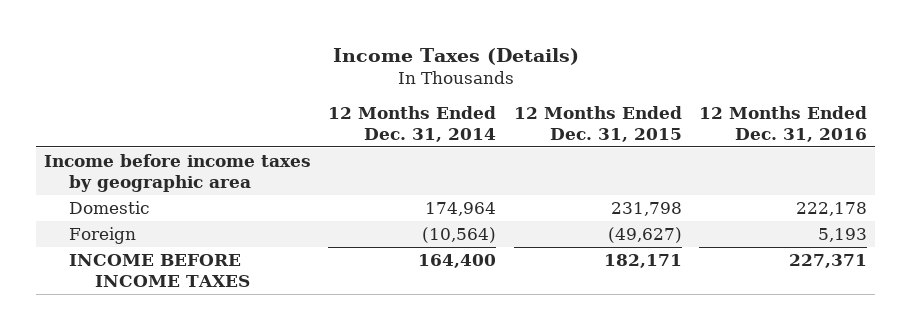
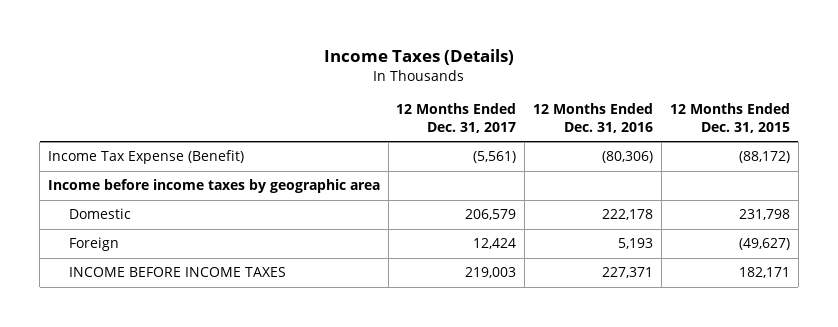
[328,106,497,143] 12 Months Ended Dec. 31, 2014 -> none
none -> [396,103,517,134] 12 Months Ended Dec. 31, 2017
none -> [47,150,244,165] Income Tax Expense (Benefit)

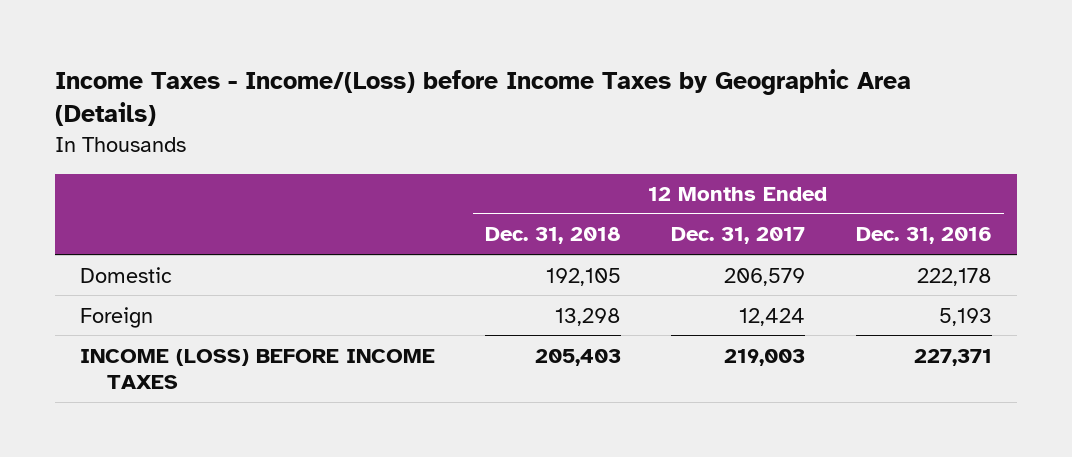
[323,48,514,65] Income Taxes (Details) -> [54,68,911,127] Income Taxes - Income/(Loss) before Income Taxes by Geographic Area (Details)
[669,103,790,134] 12 Months Ended Dec. 31, 2015 -> none
none -> [485,227,622,245] Dec. 31, 2018
[47,150,244,165] Income Tax Expense (Benefit) -> none
[47,179,380,194] Income before income taxes by geographic area -> none
[69,267,287,278] INCOME BEFORE INCOME TAXES -> [79,348,435,390] INCOME (LOSS) BEFORE INCOME TAXES

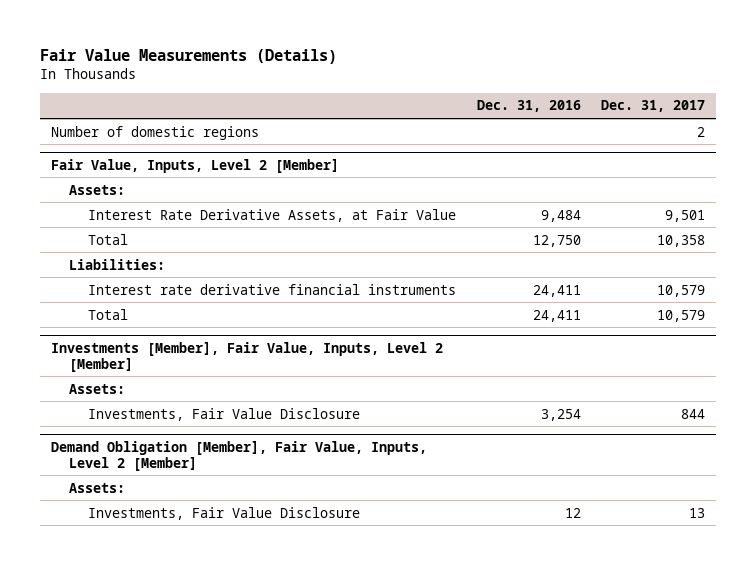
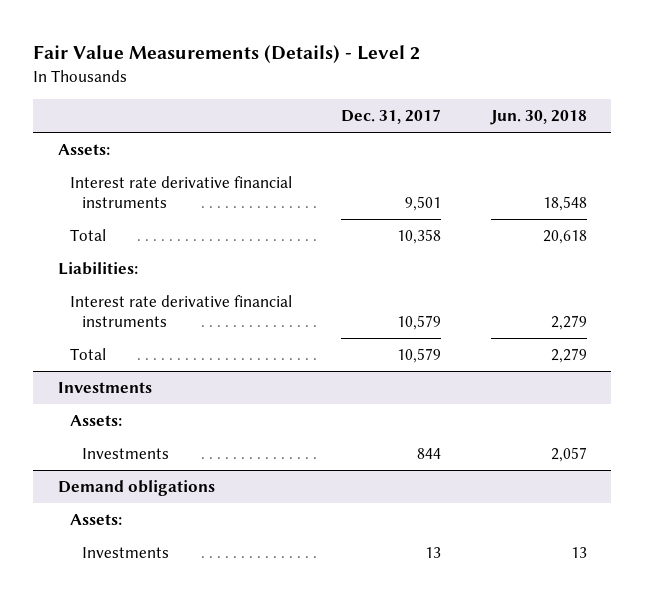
[40,49,338,65] Fair Value Measurements (Details) -> [33,45,421,64] Fair Value Measurements (Details) - Level 2
[476,100,581,113] Dec. 31, 2016 -> none
none -> [489,110,587,126] Jun. 30, 2018
[50,125,259,140] Number of domestic regions -> none
[50,158,339,173] Fair Value, Inputs, Level 2 [Member] -> none
[88,208,457,222] Interest Rate Derivative Assets, at Fair Value -> [70,176,293,208] Interest rate derivative financial instruments
[50,341,443,372] Investments [Member], Fair Value, Inputs, Level 2 [Member] -> none
none -> [57,382,152,394] Investments
[50,440,427,471] Demand Obligation [Member], Fair Value, Inputs, Level 2 [Member] -> none
[88,407,361,421] Investments, Fair Value Disclosure -> [82,448,170,460] Investments
none -> [57,480,215,497] Demand obligations
[88,506,361,520] Investments, Fair Value Disclosure -> [82,547,170,559] Investments

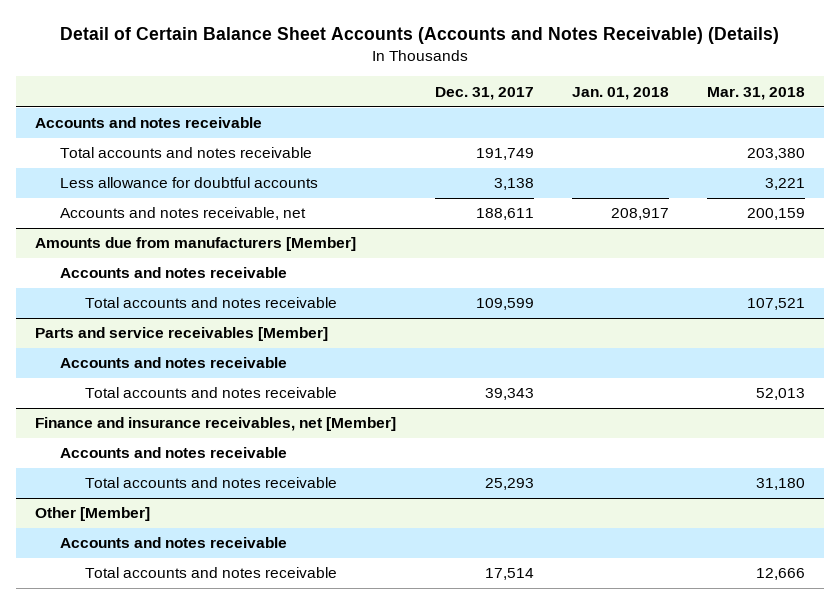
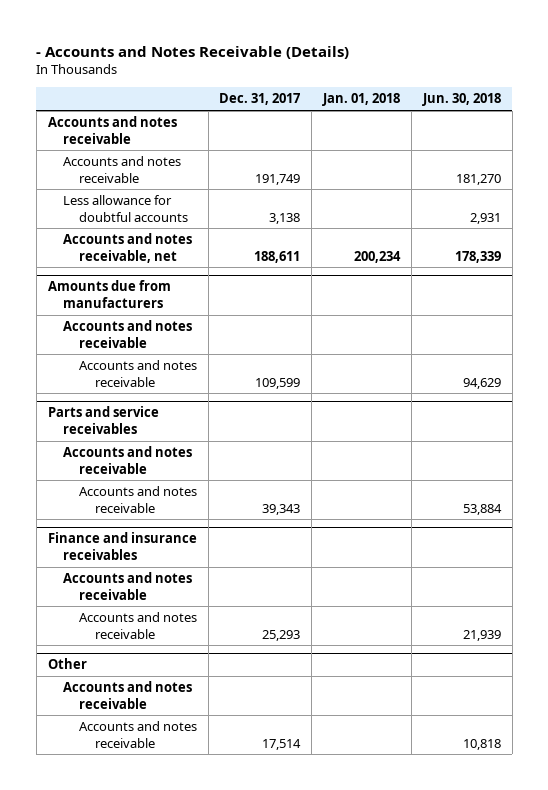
[60,27,780,45] Detail of Certain Balance Sheet Accounts (Accounts and Notes Receivable) (Details) -> [36,45,350,59] - Accounts and Notes Receivable (Details)
[706,86,805,100] Mar. 31, 2018 -> none
none -> [421,93,501,107] Jun. 30, 2018
[59,147,312,159] Total accounts and notes receivable -> [63,156,182,183] Accounts and notes receivable
[610,208,669,221] 208,917 -> [354,250,402,263] 200,234
[35,237,357,252] Amounts due from manufacturers [Member] -> [47,280,171,308] Amounts due from manufacturers
[84,297,337,309] Total accounts and notes receivable -> [78,360,197,387] Accounts and notes receivable
[35,327,329,342] Parts and service receivables [Member] -> [47,406,159,434] Parts and service receivables
[84,387,337,399] Total accounts and notes receivable -> [78,486,197,513] Accounts and notes receivable
[35,417,397,432] Finance and insurance receivables, net [Member] -> [47,532,197,560] Finance and insurance receivables
[84,477,337,489] Total accounts and notes receivable -> [78,612,197,639] Accounts and notes receivable
[35,507,151,522] Other [Member] -> [47,658,87,670] Other
[84,567,337,579] Total accounts and notes receivable -> [78,721,197,748] Accounts and notes receivable

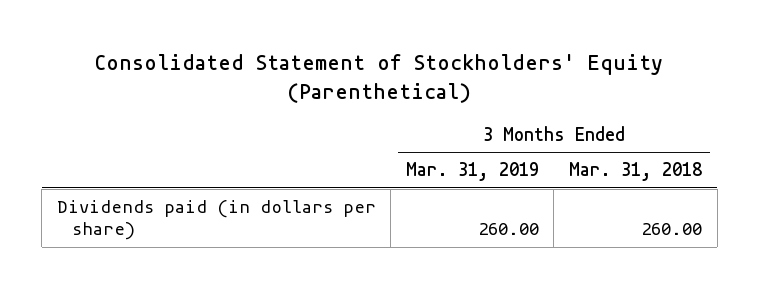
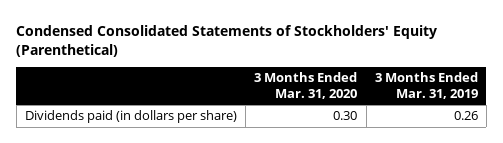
[94,54,664,103] Consolidated Statement of Stockholders' Equity (Parenthetical) -> [16,24,438,57] Condensed Consolidated Statements of Stockholders' Equity (Parenthetical)
[569,162,703,182] Mar. 31, 2018 -> none
none -> [254,72,358,99] 3 Months Ended Mar. 31, 2020
[477,223,539,236] 260.00 -> [453,111,478,121] 0.26

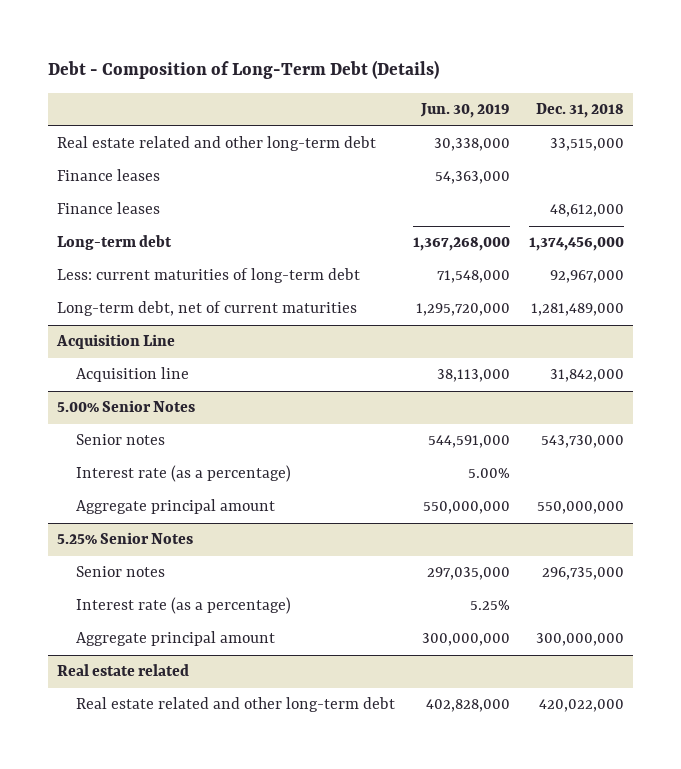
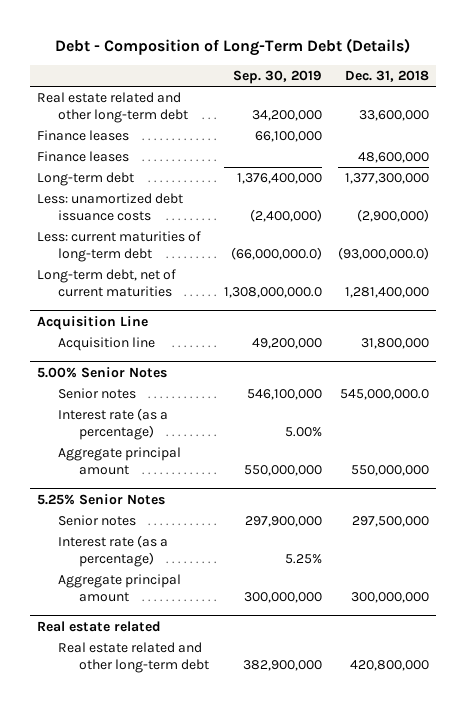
[420,103,511,119] Jun. 30, 2019 -> none
none -> [233,69,323,84] Sep. 30, 2019
[549,138,624,152] 33,515,000 -> [358,110,429,122] 33,600,000
[549,204,624,218] 48,612,000 -> [357,151,429,163] 48,600,000
[528,237,624,252] 1,374,456,000 -> [344,172,429,184] 1,377,300,000
none -> [37,192,184,222] Less: unamortized debt issuance costs
[549,270,624,284] 92,967,000 -> [337,247,429,261] (93,000,000.0)
[530,303,624,317] 1,281,489,000 -> [344,287,429,299] 1,281,400,000
[549,369,624,383] 31,842,000 -> [360,337,429,349] 31,800,000
[540,435,624,449] 543,730,000 -> [339,388,429,400] 545,000,000.0
[541,567,624,581] 296,735,000 -> [351,515,429,527] 297,500,000
[538,699,624,713] 420,022,000 -> [349,660,429,672] 420,800,000

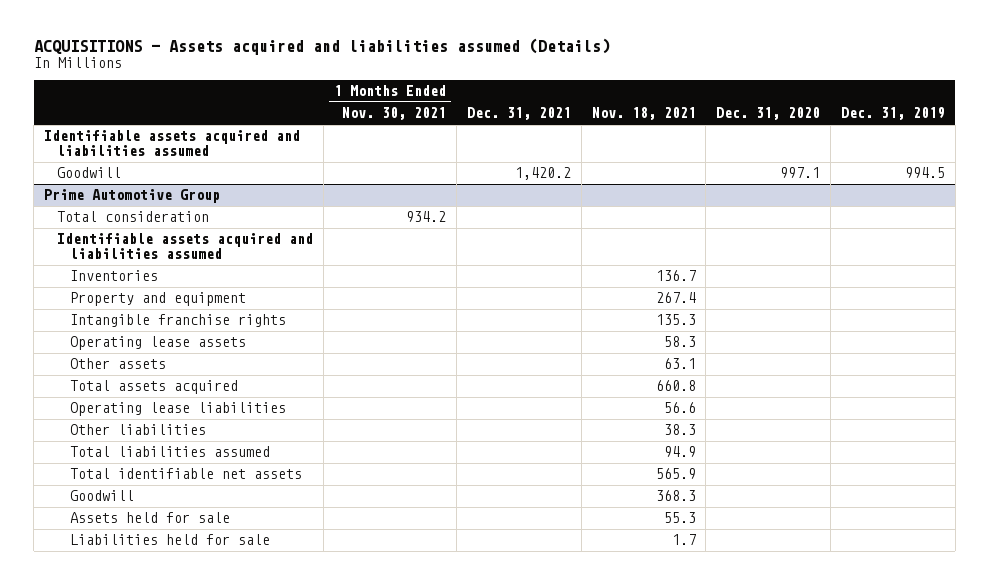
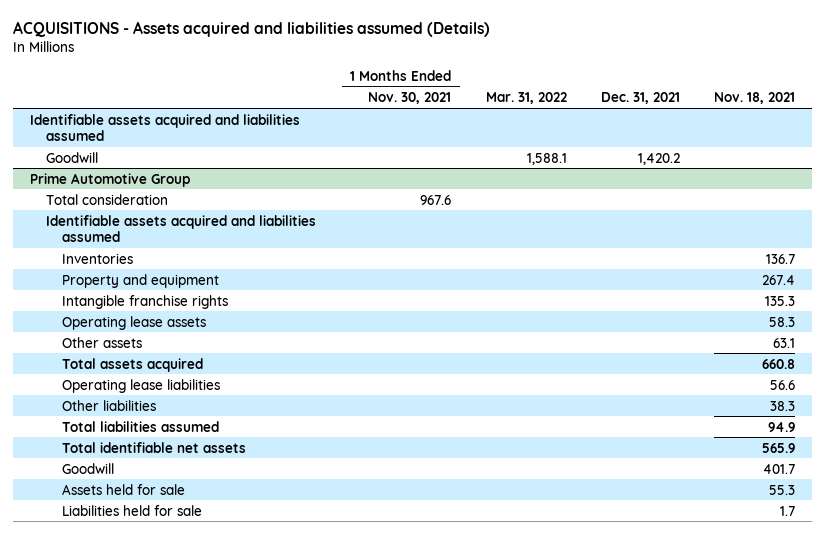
[716,107,821,121] Dec. 31, 2020 -> none
[841,107,946,121] Dec. 31, 2019 -> none
none -> [485,92,567,105] Mar. 31, 2022
[405,211,446,223] 934.2 -> [420,194,452,205] 967.6
[655,490,696,502] 368.3 -> [763,463,796,474] 401.7

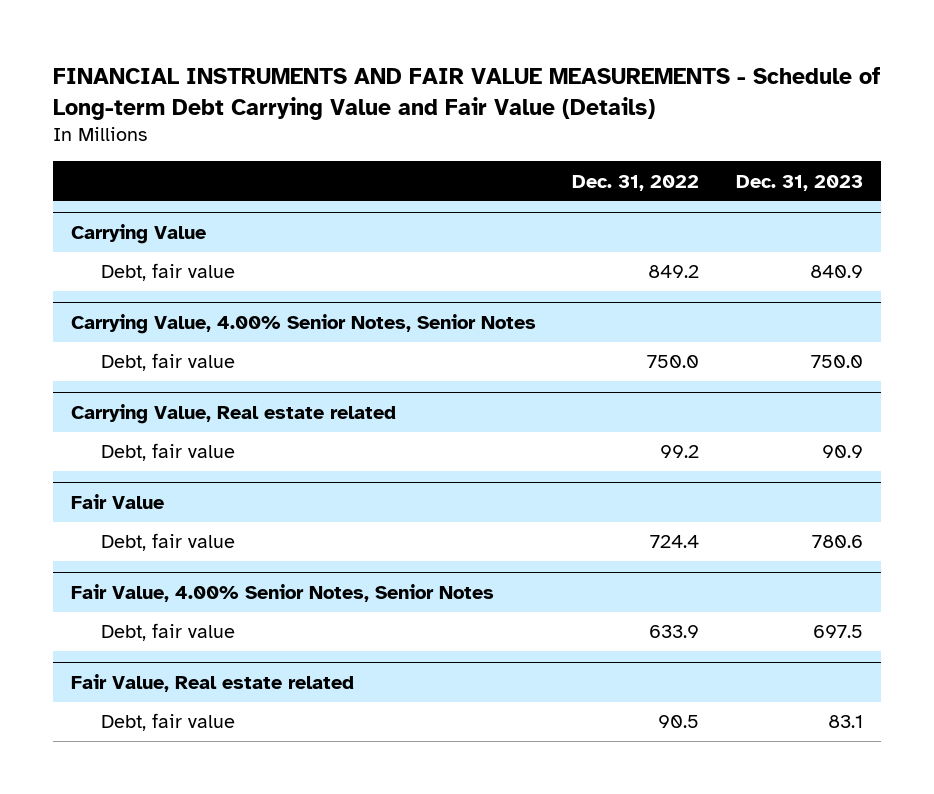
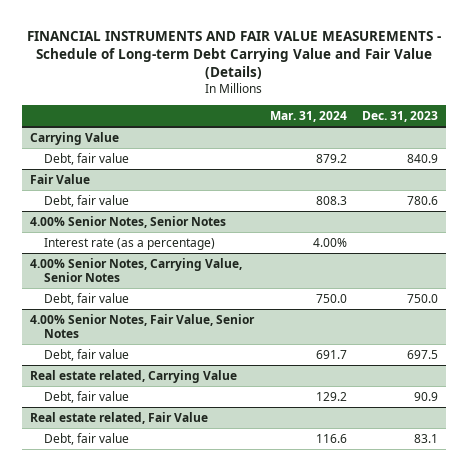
[572,174,700,191] Dec. 31, 2022 -> none
none -> [269,110,347,122] Mar. 31, 2024
[71,314,537,335] Carrying Value, 4.00% Senior Notes, Senior Notes -> none
[100,353,235,372] Debt, fair value -> none
[71,404,397,425] Carrying Value, Real estate related -> none
[100,443,235,462] Debt, fair value -> none
none -> [30,215,227,228] 4.00% Senior Notes, Senior Notes
none -> [44,237,216,250] Interest rate (as a percentage)
none -> [30,257,243,282] 4.00% Senior Notes, Carrying Value, Senior Notes
none -> [44,292,130,305] Debt, fair value
[71,584,495,603] Fair Value, 4.00% Senior Notes, Senior Notes -> [30,313,256,338] 4.00% Senior Notes, Fair Value, Senior Notes
none -> [30,369,238,383] Real estate related, Carrying Value
none -> [44,390,130,403] Debt, fair value
[71,674,355,693] Fair Value, Real estate related -> [30,411,209,424] Real estate related, Fair Value

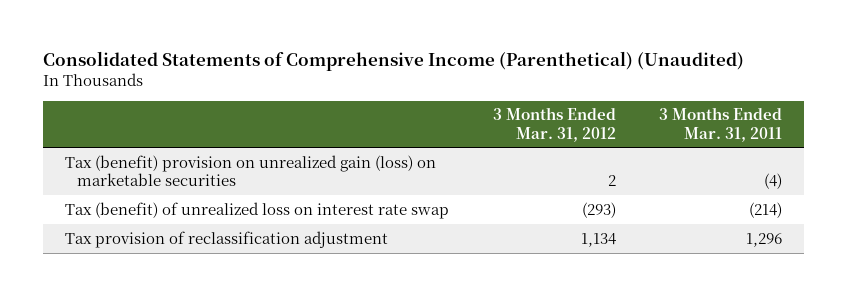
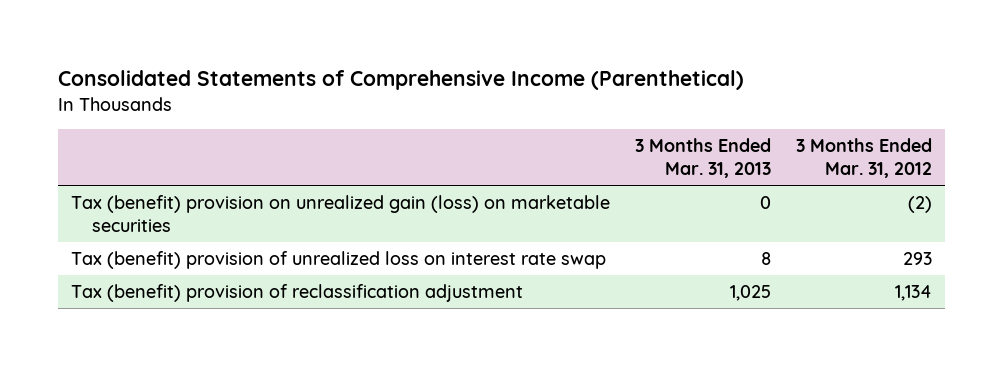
[42,50,744,71] Consolidated Statements of Comprehensive Income (Parenthetical) (Unaudited) -> [57,70,744,91] Consolidated Statements of Comprehensive Income (Parenthetical)
[659,107,783,142] 3 Months Ended Mar. 31, 2011 -> none
none -> [634,137,771,179] 3 Months Ended Mar. 31, 2013
[607,174,616,186] 2 -> [908,195,933,213] (2)
[64,201,449,219] Tax (benefit) of unrealized loss on interest rate swap -> [70,250,606,269] Tax (benefit) provision of unrealized loss on interest rate swap
[581,201,616,218] (293) -> [903,251,933,265] 293
[64,230,388,248] Tax provision of reclassification adjustment -> [70,283,523,302] Tax (benefit) provision of reclassification adjustment

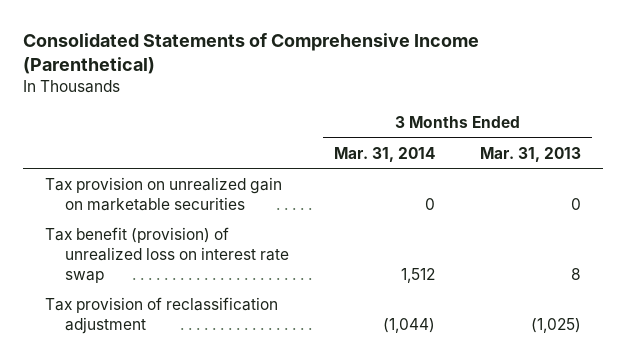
[796,137,933,179] 3 Months Ended Mar. 31, 2012 -> none
none -> [334,146,436,162] Mar. 31, 2014
[70,194,610,233] Tax (benefit) provision on unrealized gain (loss) on marketable securities -> [44,176,282,211] Tax provision on unrealized gain on marketable securities
[70,250,606,269] Tax (benefit) provision of unrealized loss on interest rate swap -> [44,226,290,283] Tax benefit (provision) of unrealized loss on interest rate swap
[70,283,523,302] Tax (benefit) provision of reclassification adjustment -> [44,296,278,334] Tax provision of reclassification adjustment
[729,284,771,301] 1,025 -> [531,317,582,333] (1,025)

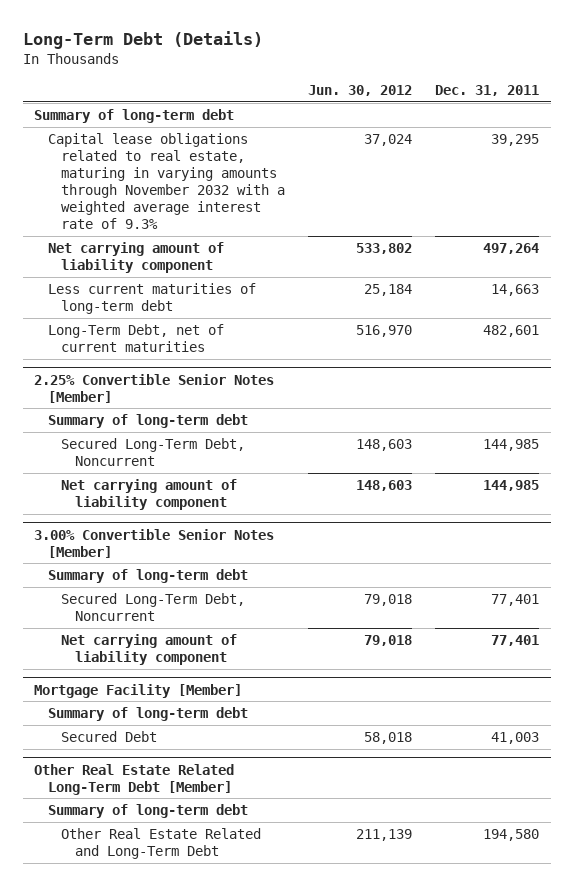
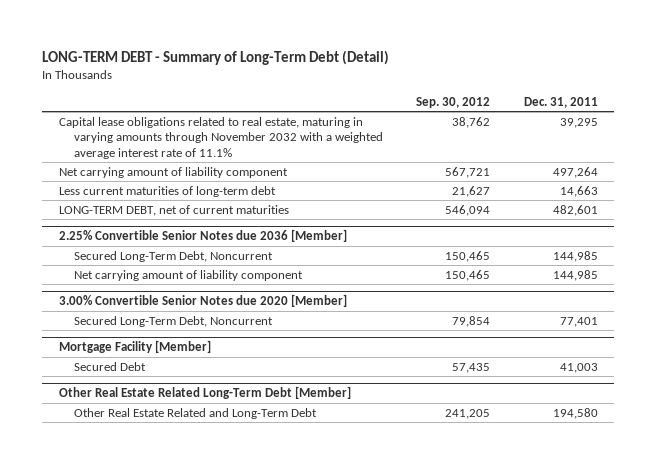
[22,30,263,49] Long-Term Debt (Details) -> [42,50,390,66] LONG-TERM DEBT - Summary of Long-Term Debt (Detail)
[308,85,413,97] Jun. 30, 2012 -> none
none -> [416,96,491,108] Sep. 30, 2012
[34,109,235,124] Summary of long-term debt -> none
[47,133,286,230] Capital lease obligations related to real estate, maturing in varying amounts through November 2032 with a weighted average interest rate of 9.3% -> [58,116,383,159] Capital lease obligations related to real estate, maturing in varying amounts through November 2032 with a weighted average interest rate of 11.1%
[47,414,248,429] Summary of long-term debt -> none
[47,324,224,353] Long-Term Debt, net of current maturities -> [58,204,289,216] LONG-TERM DEBT, net of current maturities
[34,373,275,403] 2.25% Convertible Senior Notes [Member] -> [58,229,347,243] 2.25% Convertible Senior Notes due 2036 [Member]
[47,569,248,584] Summary of long-term debt -> none
[34,528,275,558] 3.00% Convertible Senior Notes [Member] -> [58,294,347,308] 3.00% Convertible Senior Notes due 2020 [Member]
[61,634,238,666] Net carrying amount of liability component -> none
[47,707,248,722] Summary of long-term debt -> none
[47,804,248,819] Summary of long-term debt -> none

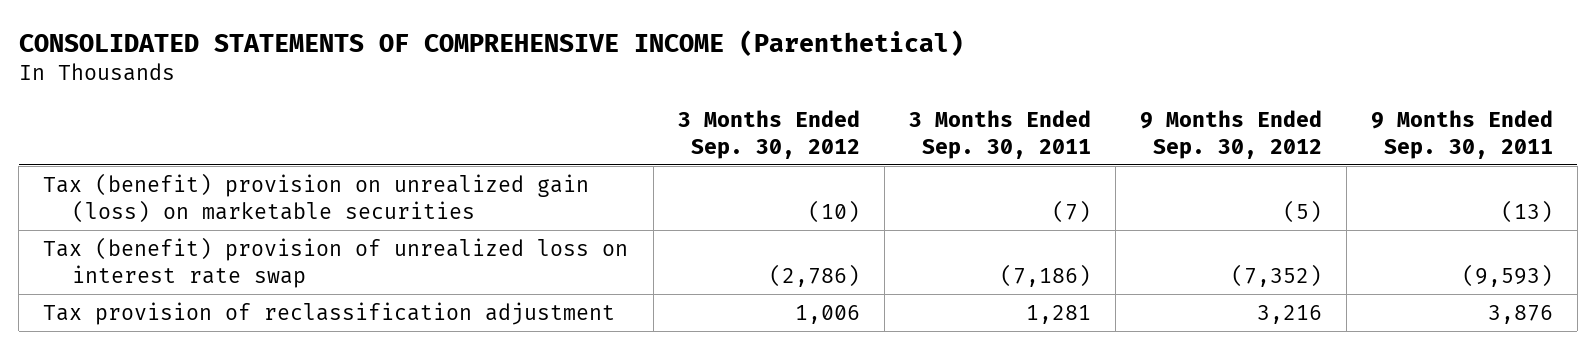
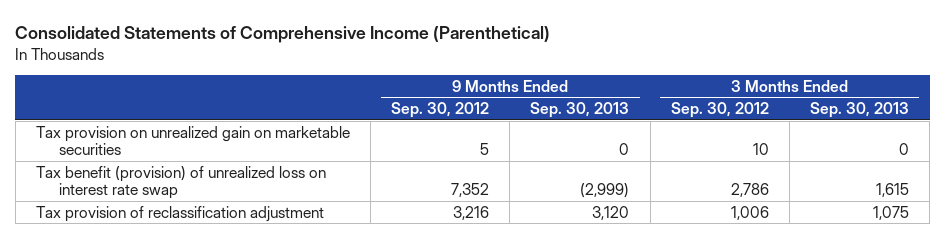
[18,29,964,56] CONSOLIDATED STATEMENTS OF COMPREHENSIVE INCOME (Parenthetical) -> [15,26,551,44] Consolidated Statements of Comprehensive Income (Parenthetical)
[908,109,1091,159] 3 Months Ended Sep. 30, 2011 -> none
[1370,109,1553,159] 9 Months Ended Sep. 30, 2011 -> none
none -> [530,102,630,119] Sep. 30, 2013
none -> [809,102,909,119] Sep. 30, 2013
[43,172,590,223] Tax (benefit) provision on unrealized gain (loss) on marketable securities -> [35,125,350,156] Tax provision on unrealized gain on marketable securities
[807,199,860,223] (10) -> [752,143,769,156] 10
[1282,199,1322,223] (5) -> [480,143,490,156] 5
[43,236,629,288] Tax (benefit) provision of unrealized loss on interest rate swap -> [35,165,326,200] Tax benefit (provision) of unrealized loss on interest rate swap
[768,263,860,287] (2,786) -> [730,183,769,198] 2,786
[1230,263,1322,287] (7,352) -> [451,183,490,198] 7,352

